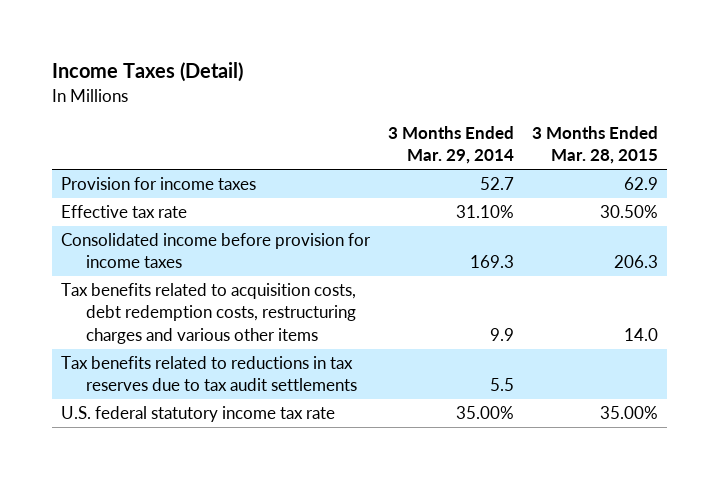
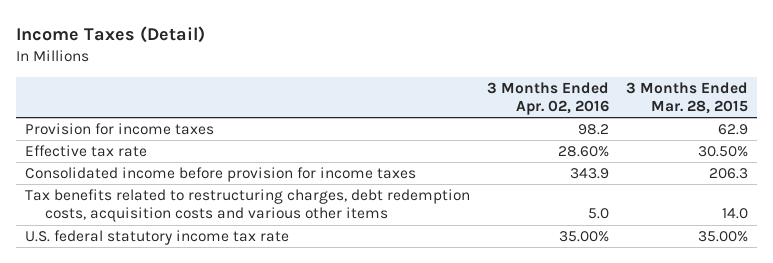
[387,125,514,165] 3 Months Ended Mar. 29, 2014 -> none
none -> [486,81,609,116] 3 Months Ended Apr. 02, 2016
[60,356,357,392] Tax benefits related to reductions in tax reserves due to tax audit settlements -> none
[60,283,356,344] Tax benefits related to acquisition costs, debt redemption costs, restructuring charges and various other items -> [24,189,470,223] Tax benefits related to restructuring charges, debt redemption costs, acquisition costs and various other items

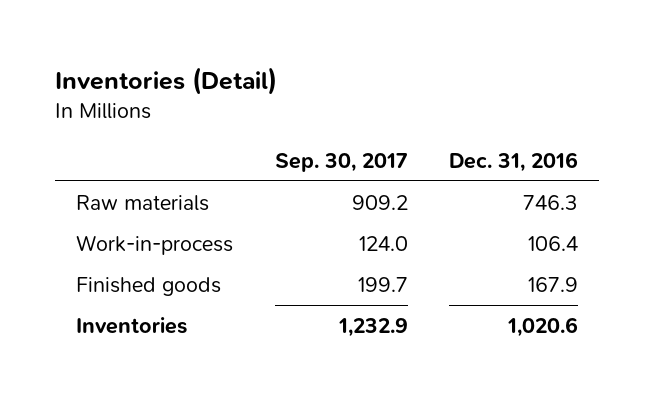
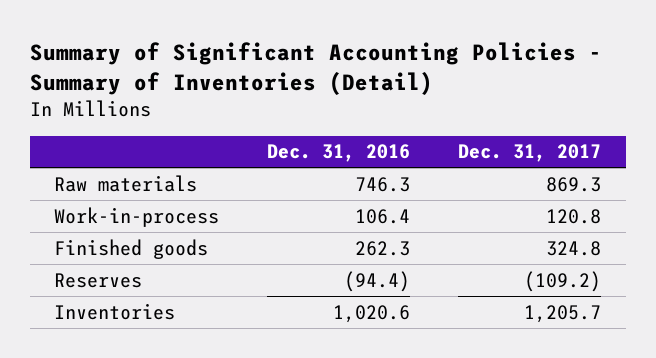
[55,66,278,95] Inventories (Detail) -> [30,42,603,96] Summary of Significant Accounting Policies - Summary of Inventories (Detail)
[274,152,408,172] Sep. 30, 2017 -> none
none -> [458,144,602,163] Dec. 31, 2017
[528,276,579,292] 167.9 -> [355,240,411,256] 262.3
none -> [54,272,143,288] Reserves

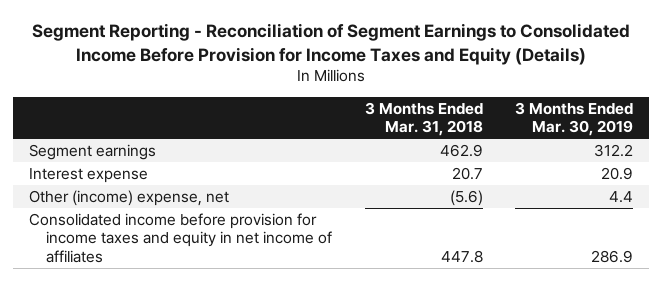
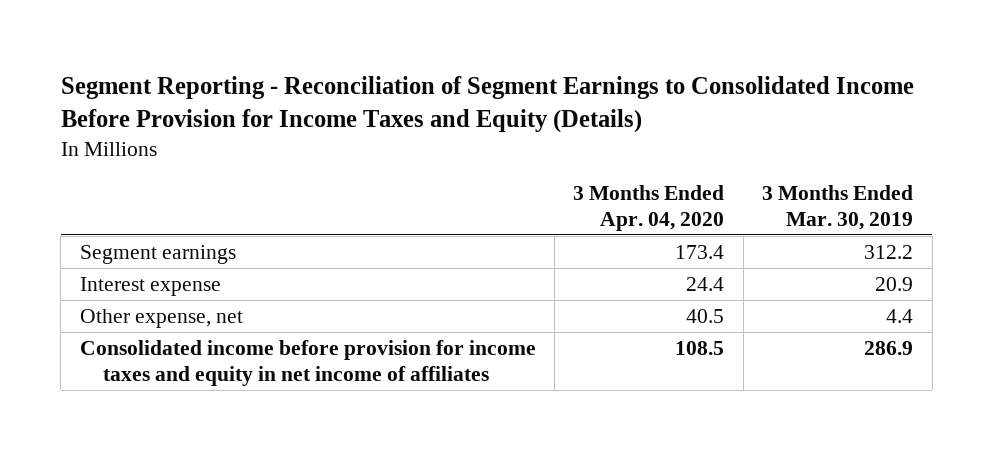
[364,101,483,137] 3 Months Ended Mar. 31, 2018 -> none
none -> [573,184,725,231] 3 Months Ended Apr. 04, 2020
[29,190,230,207] Other (income) expense, net -> [79,308,243,328] Other expense, net

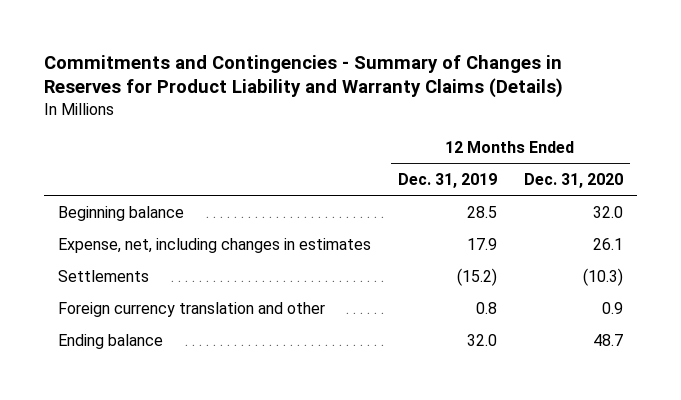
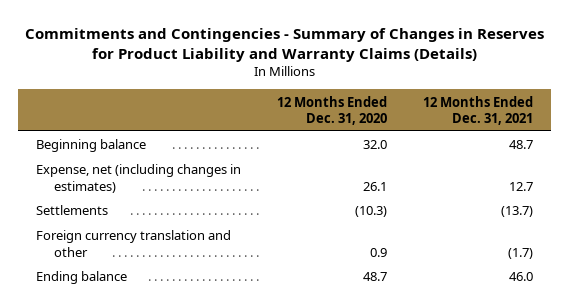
[397,172,497,188] Dec. 31, 2019 -> none
none -> [423,95,534,125] 12 Months Ended Dec. 31, 2021
[57,237,371,253] Expense, net, including changes in estimates -> [36,164,242,193] Expense, net (including changes in estimates)

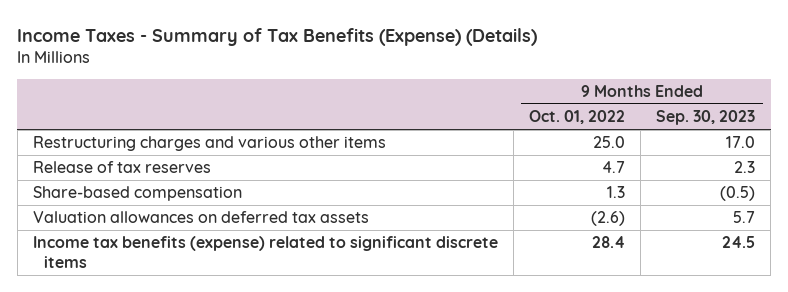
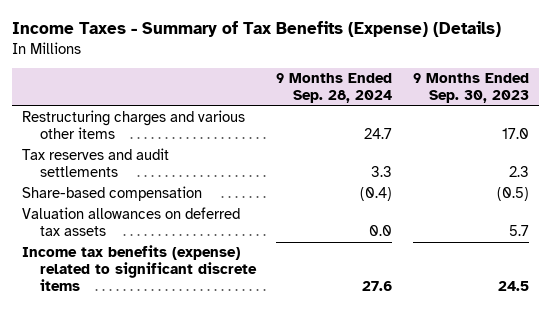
[528,110,625,125] Oct. 01, 2022 -> none
none -> [276,73,393,104] 9 Months Ended Sep. 28, 2024
[32,161,211,174] Release of tax reserves -> none
none -> [21,148,169,178] Tax reserves and audit settlements

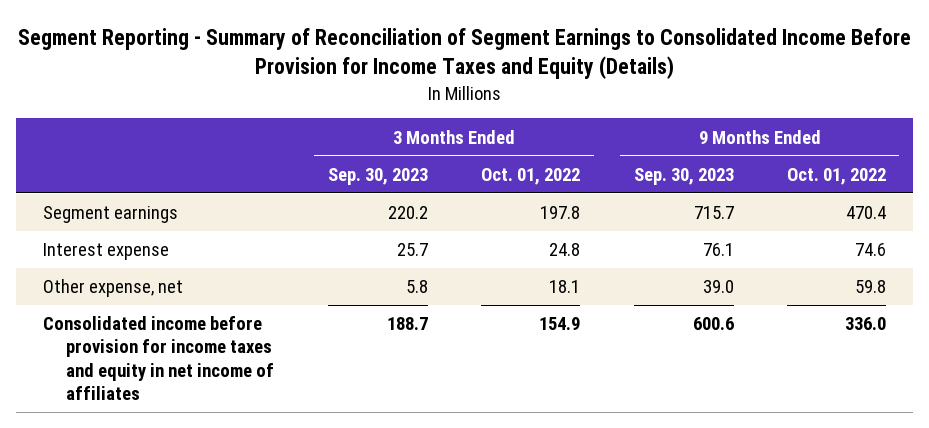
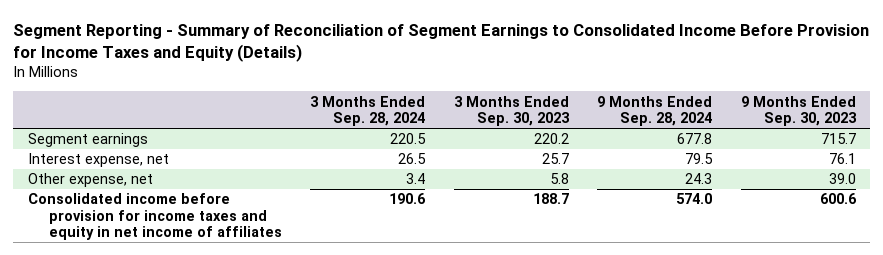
[481,167,581,185] Oct. 01, 2022 -> none
[787,167,887,185] Oct. 01, 2022 -> none
none -> [310,95,426,127] 3 Months Ended Sep. 28, 2024
none -> [597,95,713,127] 9 Months Ended Sep. 28, 2024
[43,243,170,261] Interest expense -> [27,153,169,168] Interest expense, net

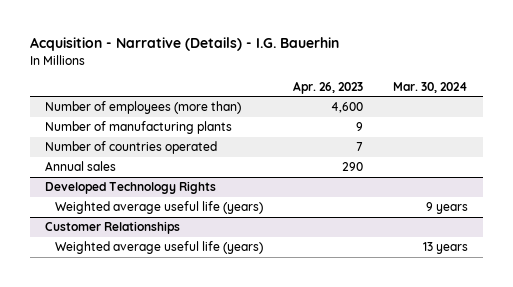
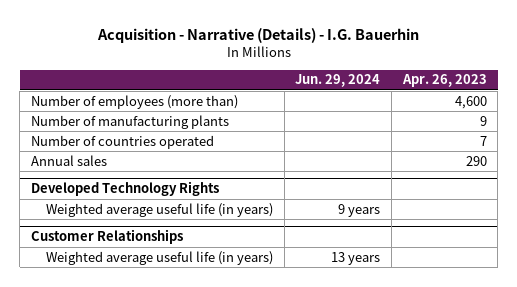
[393,81,469,93] Mar. 30, 2024 -> none
none -> [295,74,381,88] Jun. 29, 2024
[54,201,263,215] Weighted average useful life (years) -> [46,202,274,217] Weighted average useful life (in years)
[54,241,263,255] Weighted average useful life (years) -> [46,250,274,265] Weighted average useful life (in years)

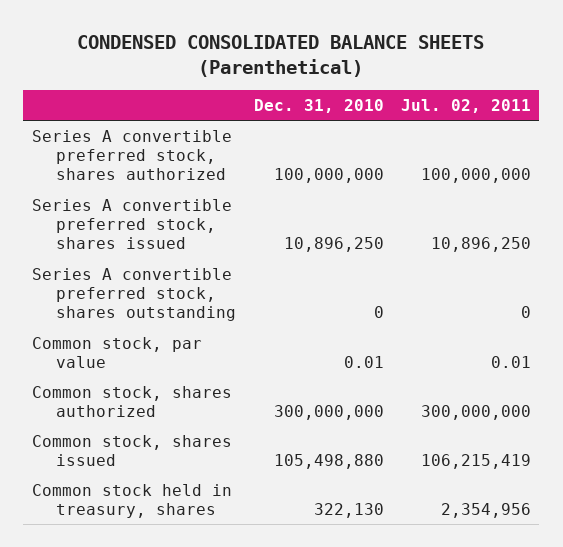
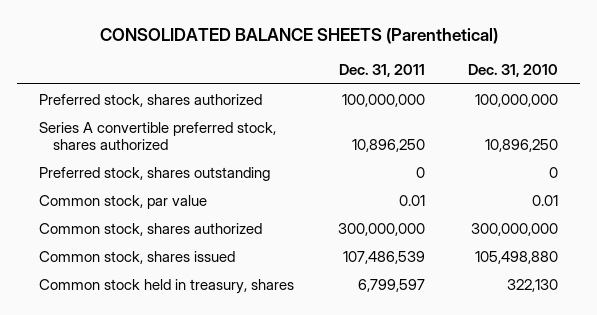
[77,34,485,77] CONDENSED CONSOLIDATED BALANCE SHEETS (Parenthetical) -> [99,27,498,44] CONSOLIDATED BALANCE SHEETS (Parenthetical)
[400,99,531,114] Jul. 02, 2011 -> none
none -> [338,63,425,77] Dec. 31, 2011
[31,199,232,250] Series A convertible preferred stock, shares issued -> none
none -> [39,93,263,107] Preferred stock, shares authorized
[273,168,384,184] 100,000,000 -> [484,138,558,152] 10,896,250
[31,268,237,322] Series A convertible preferred stock, shares outstanding -> [39,166,271,181] Preferred stock, shares outstanding

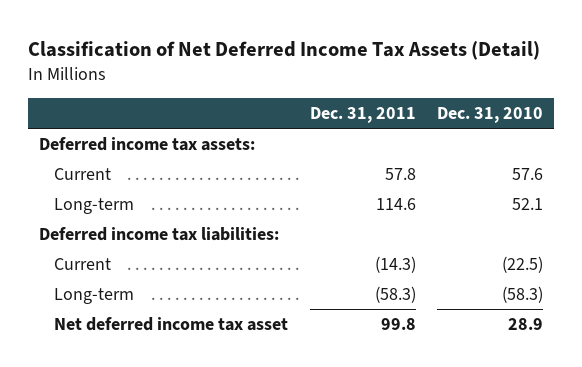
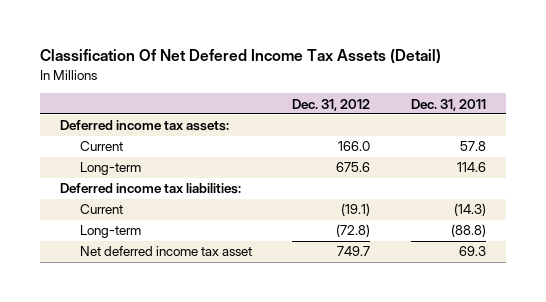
[28,41,541,61] Classification of Net Deferred Income Tax Assets (Detail) -> [39,49,441,65] Classification Of Net Defered Income Tax Assets (Detail)
[437,106,544,123] Dec. 31, 2010 -> none
none -> [292,98,371,111] Dec. 31, 2012
[374,285,416,303] (58.3) -> [450,224,486,238] (88.8)
[380,317,416,330] 99.8 -> [458,246,486,257] 69.3

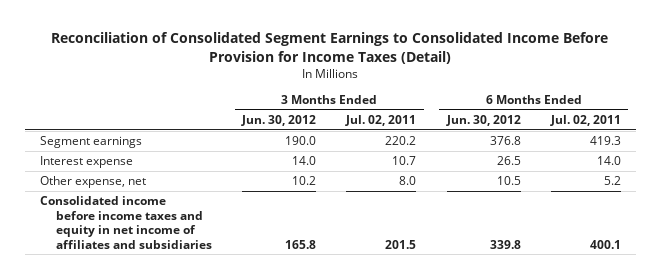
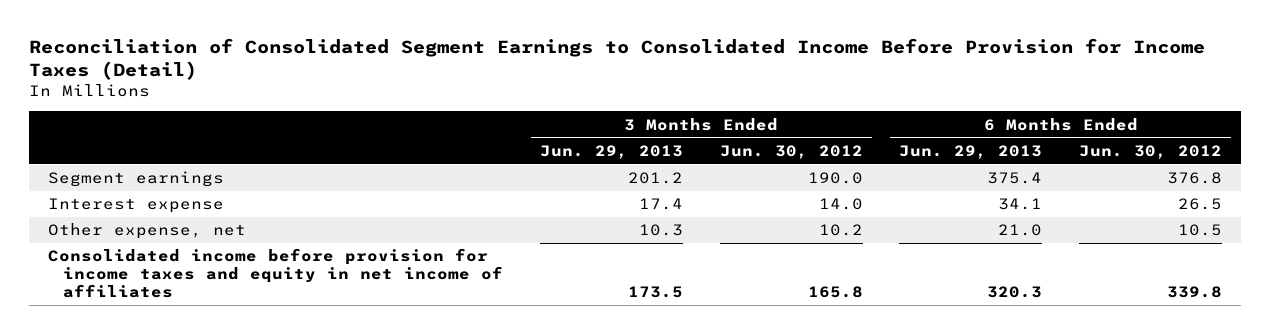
[345,114,417,126] Jul. 02, 2011 -> none
[549,114,621,126] Jul. 02, 2011 -> none
none -> [539,145,683,160] Jun. 29, 2013
none -> [899,145,1043,160] Jun. 29, 2013
[39,196,213,249] Consolidated income before income taxes and equity in net income of affiliates and subsidiaries -> [47,248,503,299] Consolidated income before provision for income taxes and equity in net income of affiliates

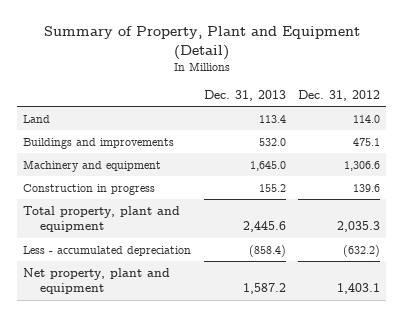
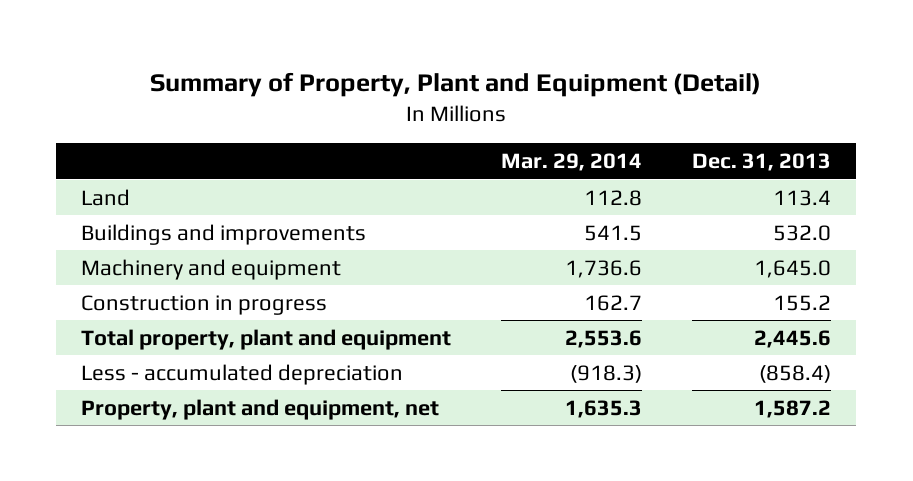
[297,90,380,102] Dec. 31, 2012 -> none
none -> [501,153,643,172] Mar. 29, 2014
[23,267,171,295] Net property, plant and equipment -> [81,398,440,420] Property, plant and equipment, net

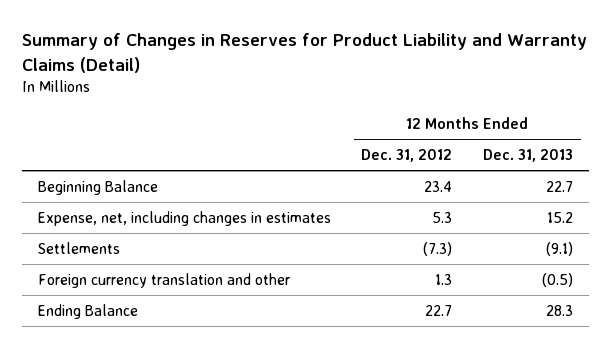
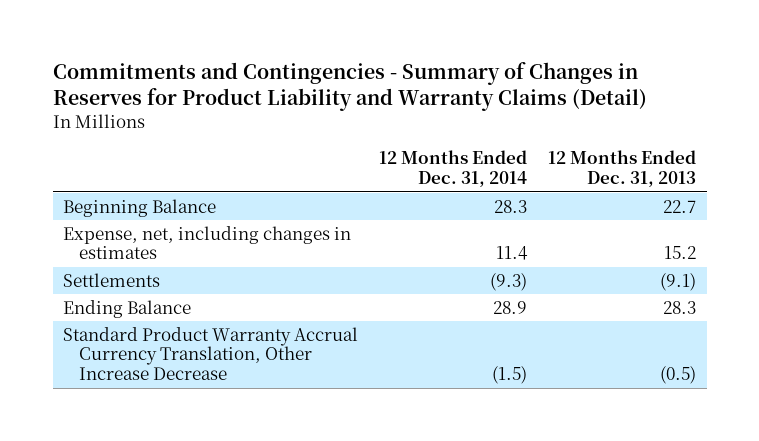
[22,33,588,73] Summary of Changes in Reserves for Product Liability and Warranty Claims (Detail) -> [52,61,647,112] Commitments and Contingencies - Summary of Changes in Reserves for Product Liability and Warranty Claims (Detail)
[361,149,453,163] Dec. 31, 2012 -> none
none -> [379,150,528,188] 12 Months Ended Dec. 31, 2014
[37,273,290,289] Foreign currency translation and other -> none
none -> [63,326,359,381] Standard Product Warranty Accrual Currency Translation, Other Increase Decrease

